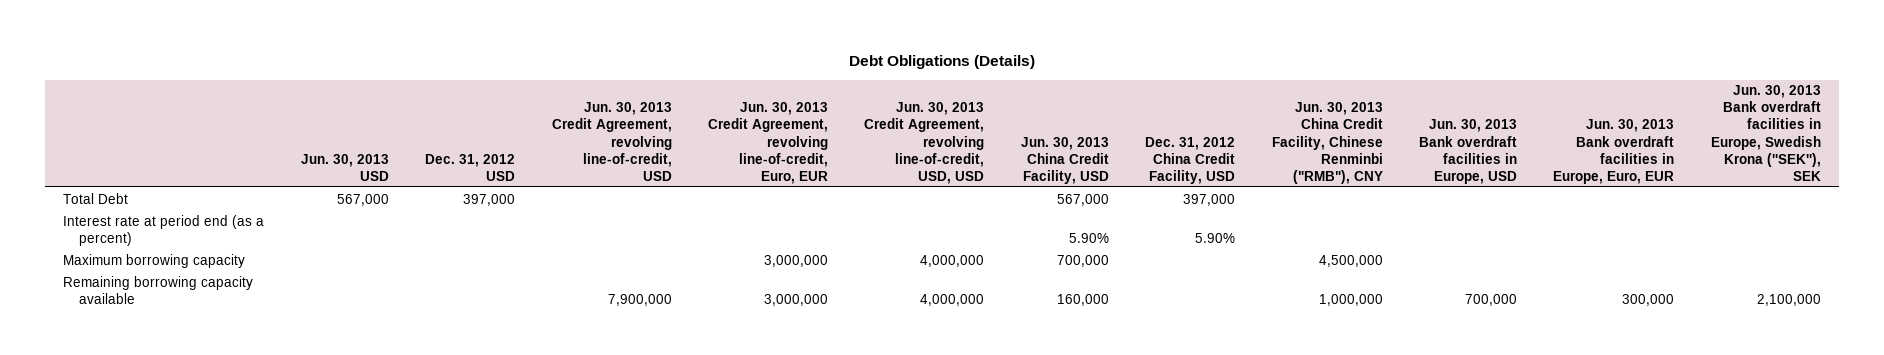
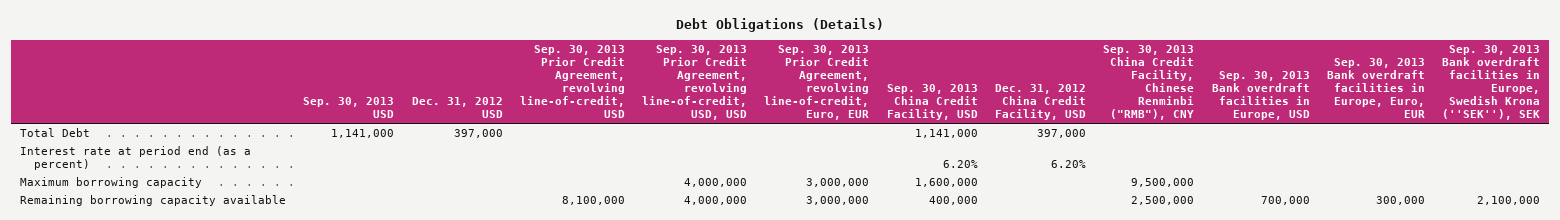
[300,153,389,181] Jun. 30, 2013 USD -> none
[551,102,672,181] Jun. 30, 2013 Credit Agreement, revolving line-of-credit, USD -> none
[708,102,829,184] Jun. 30, 2013 Credit Agreement, revolving line-of-credit, Euro, EUR -> none
[864,102,985,184] Jun. 30, 2013 Credit Agreement, revolving line-of-credit, USD, USD -> none
[1020,136,1109,184] Jun. 30, 2013 China Credit Facility, USD -> none
[1271,102,1383,184] Jun. 30, 2013 China Credit Facility, Chinese Renminbi ("RMB"), CNY -> none
[1419,119,1518,184] Jun. 30, 2013 Bank overdraft facilities in Europe, USD -> none
[1553,119,1675,184] Jun. 30, 2013 Bank overdraft facilities in Europe, Euro, EUR -> none
[1710,85,1821,181] Jun. 30, 2013 Bank overdraft facilities in Europe, Swedish Krona (''SEK''), SEK -> none
none -> [303,97,395,119] Sep. 30, 2013 USD
none -> [519,44,625,119] Sep. 30, 2013 Prior Credit Agreement, revolving line-of-credit, USD
none -> [642,44,748,121] Sep. 30, 2013 Prior Credit Agreement, revolving line-of-credit, USD, USD
none -> [764,44,870,121] Sep. 30, 2013 Prior Credit Agreement, revolving line-of-credit, Euro, EUR
none -> [886,84,978,121] Sep. 30, 2013 China Credit Facility, USD
none -> [1103,44,1195,121] Sep. 30, 2013 China Credit Facility, Chinese Renminbi ("RMB"), CNY
none -> [1211,70,1310,121] Sep. 30, 2013 Bank overdraft facilities in Europe, USD
none -> [1326,57,1425,119] Sep. 30, 2013 Bank overdraft facilities in Europe, Euro, EUR
none -> [1442,44,1541,121] Sep. 30, 2013 Bank overdraft facilities in Europe, Swedish Krona (''SEK''), SEK
[1195,232,1236,243] 5.90% -> [1050,160,1086,169] 6.20%

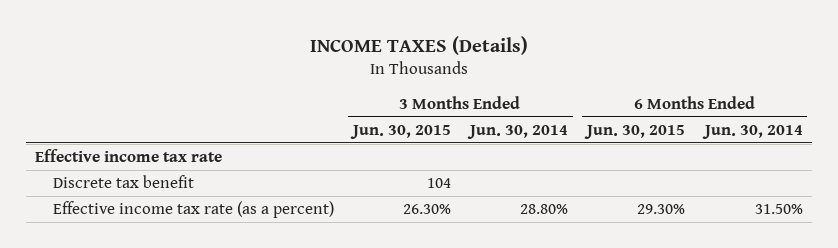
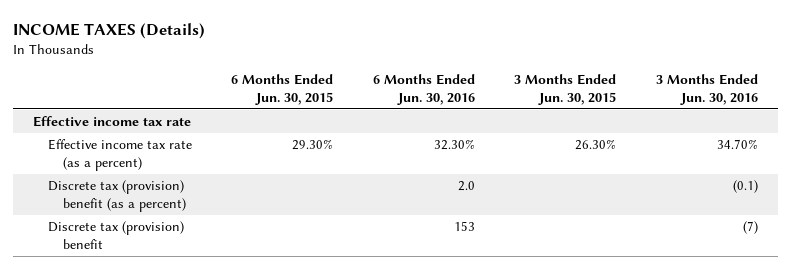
[467,125,569,140] Jun. 30, 2014 -> none
[701,125,803,140] Jun. 30, 2014 -> none
none -> [372,74,475,105] 6 Months Ended Jun. 30, 2016
none -> [656,74,759,105] 3 Months Ended Jun. 30, 2016
[52,175,194,189] Discrete tax benefit -> none
none -> [47,179,186,212] Discrete tax (provision) benefit (as a percent)
none -> [47,220,184,249] Discrete tax (provision) benefit

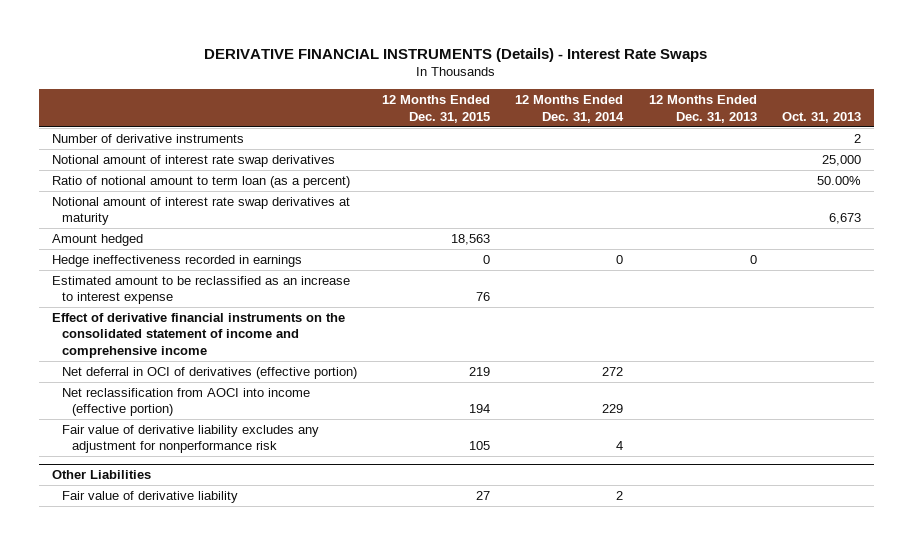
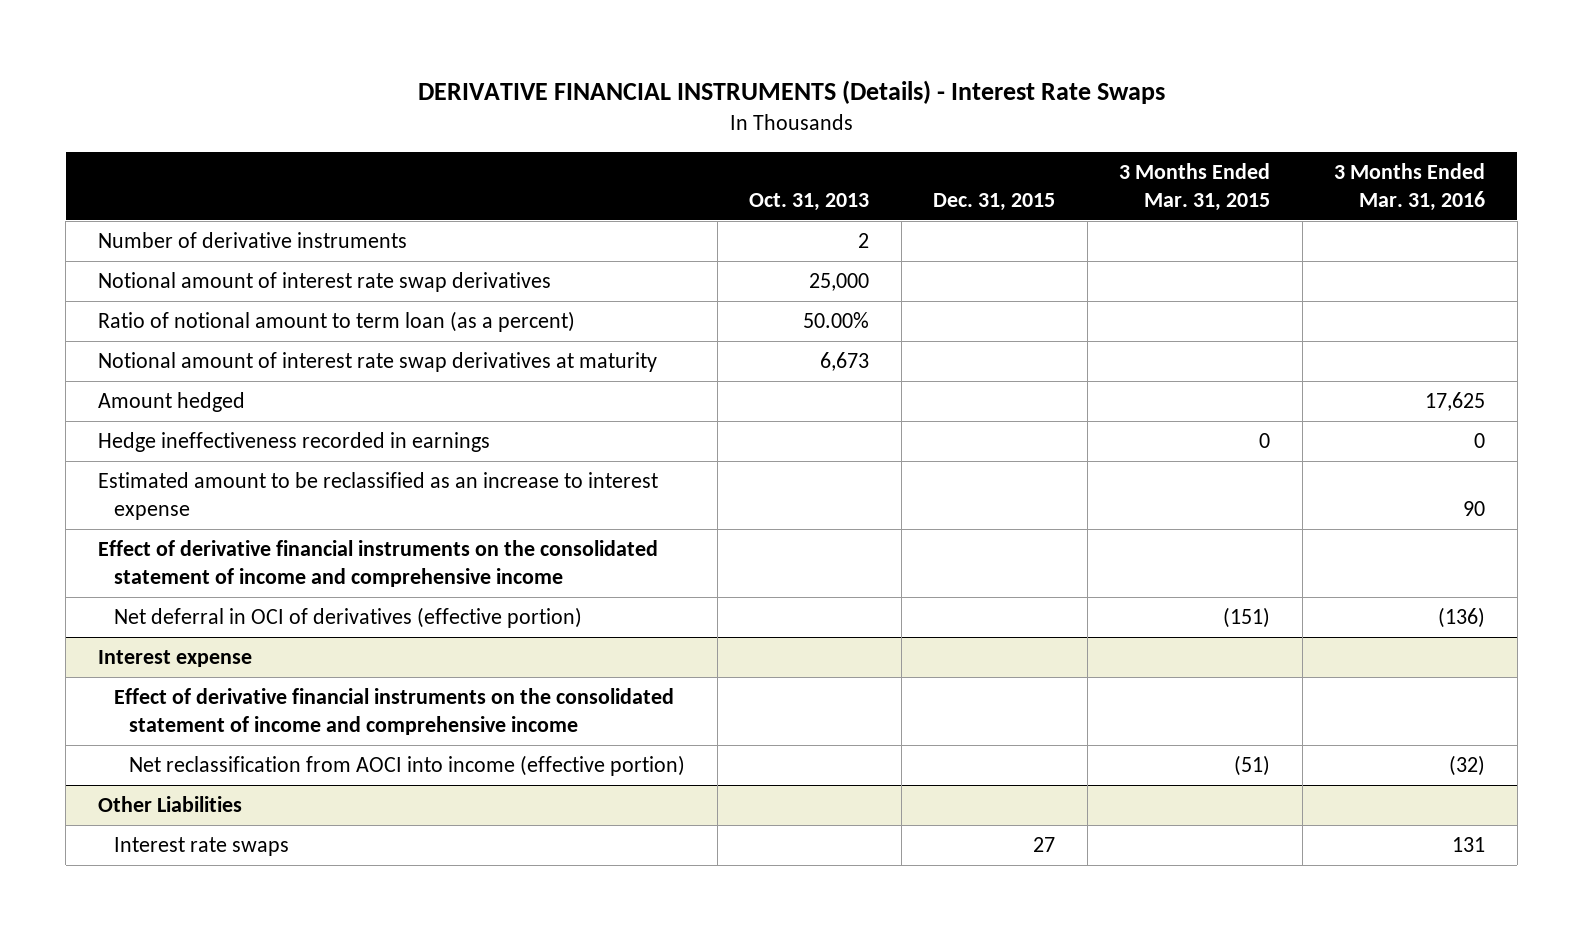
[381,95,490,123] 12 Months Ended Dec. 31, 2015 -> none
[515,95,625,123] 12 Months Ended Dec. 31, 2014 -> none
[648,95,757,123] 12 Months Ended Dec. 31, 2013 -> none
none -> [933,192,1056,211] Dec. 31, 2015
none -> [1119,162,1271,211] 3 Months Ended Mar. 31, 2015
none -> [1334,162,1486,211] 3 Months Ended Mar. 31, 2016
[61,387,310,417] Net reclassification from AOCI into income (effective portion) -> none
[61,424,319,454] Fair value of derivative liability excludes any adjustment for nonperformance risk -> none
none -> [97,650,252,668] Interest expense
none -> [113,688,674,736] Effect of derivative financial instruments on the consolidated statement of income and comprehensive income
none -> [129,755,686,777] Net reclassification from AOCI into income (effective portion)
[61,490,238,503] Fair value of derivative liability -> [113,837,289,857] Interest rate swaps

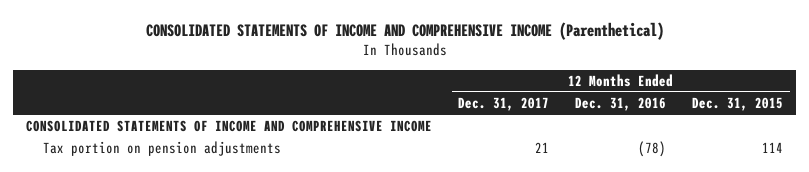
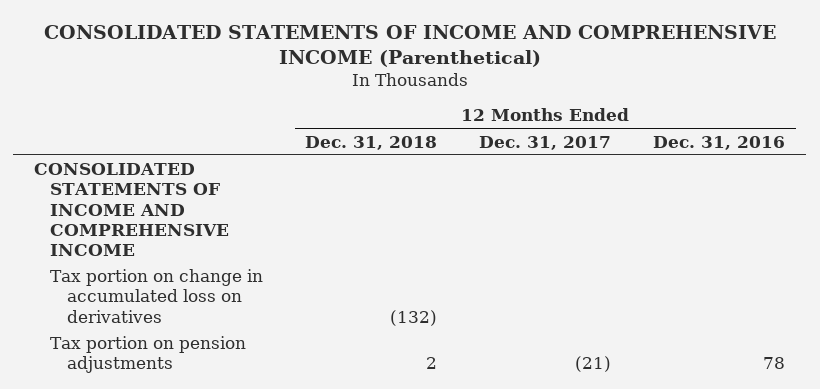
[692,97,784,112] Dec. 31, 2015 -> none
none -> [305,135,438,150] Dec. 31, 2018
none -> [50,269,264,323] Tax portion on change in accumulated loss on derivatives
[535,142,550,154] 21 -> [575,356,612,373] (21)
[638,141,667,158] (78) -> [763,357,786,370] 78

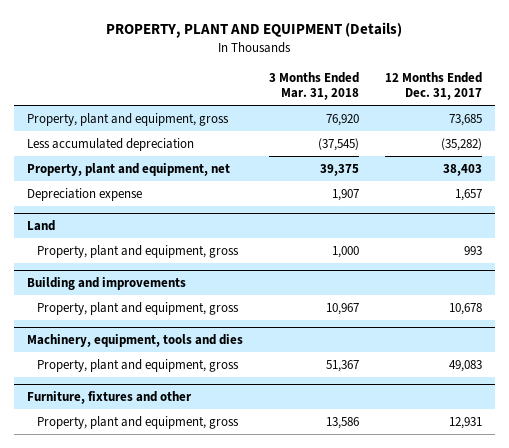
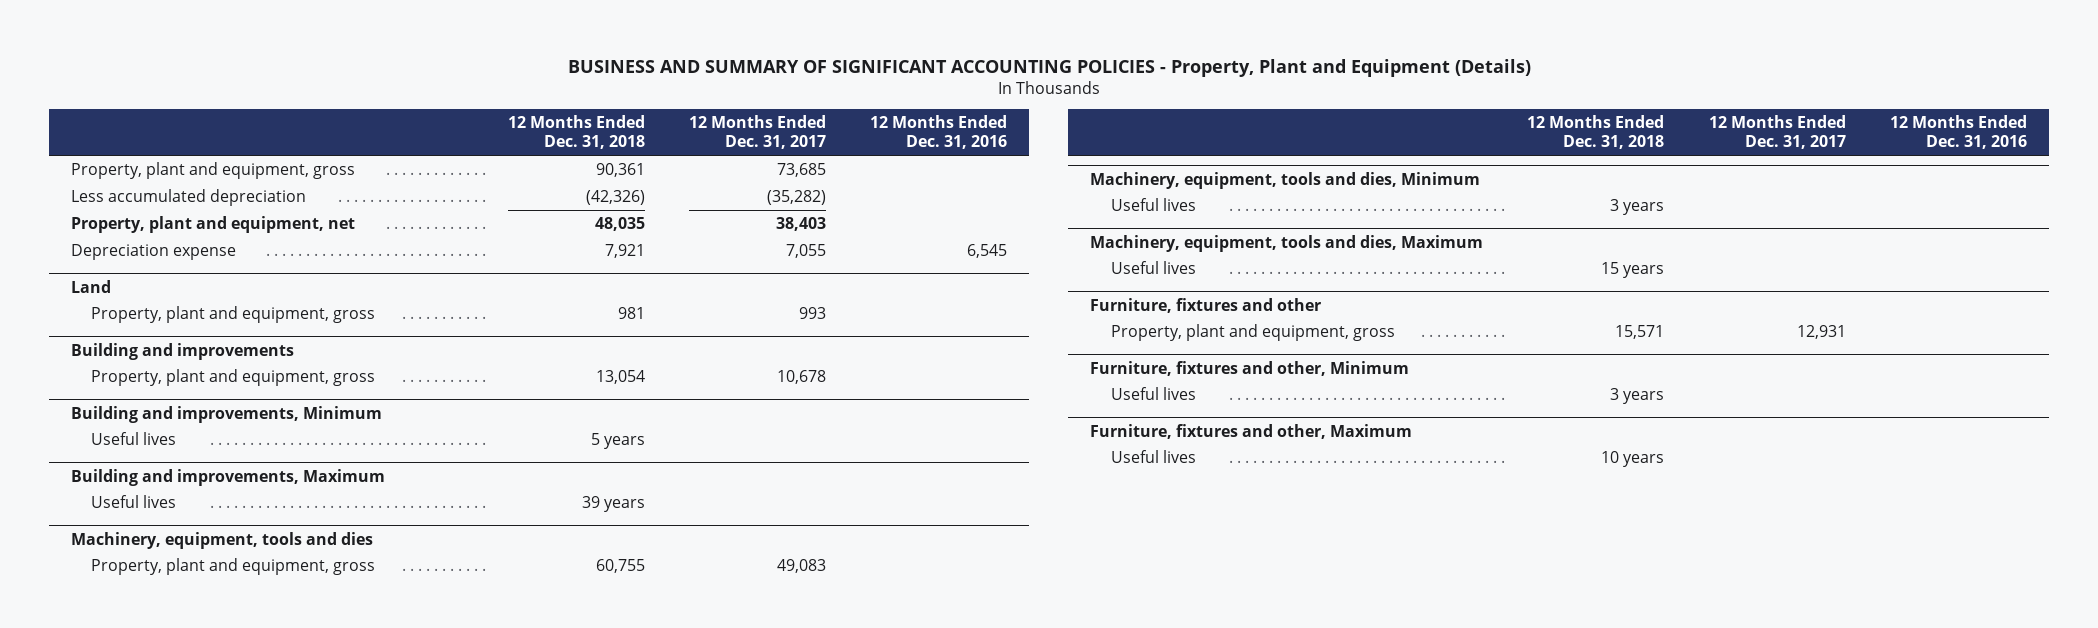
[106,22,403,39] PROPERTY, PLANT AND EQUIPMENT (Details) -> [567,58,1531,77] BUSINESS AND SUMMARY OF SIGNIFICANT ACCOUNTING POLICIES - Property, Plant and Equipment (Details)
[268,71,359,101] 3 Months Ended Mar. 31, 2018 -> none
none -> [507,115,645,150] 12 Months Ended Dec. 31, 2018
none -> [870,115,1008,150] 12 Months Ended Dec. 31, 2016
[454,188,482,201] 1,657 -> [786,243,827,258] 7,055
none -> [70,405,382,423] Building and improvements, Minimum
none -> [91,431,177,445] Useful lives
none -> [70,468,385,486] Building and improvements, Maximum
none -> [91,494,177,508] Useful lives
none -> [1090,171,1481,189] Machinery, equipment, tools and dies, Minimum
none -> [1111,197,1197,211] Useful lives
none -> [1090,234,1484,252] Machinery, equipment, tools and dies, Maximum
none -> [1111,260,1197,274] Useful lives
none -> [1090,360,1410,376] Furniture, fixtures and other, Minimum
none -> [1111,386,1197,400] Useful lives
none -> [1090,423,1413,439] Furniture, fixtures and other, Maximum
none -> [1111,449,1197,463] Useful lives

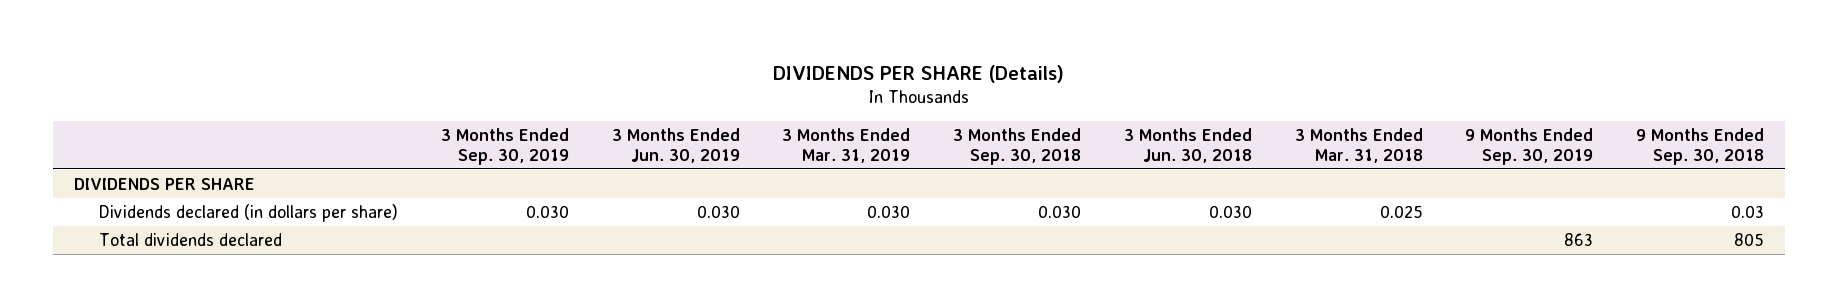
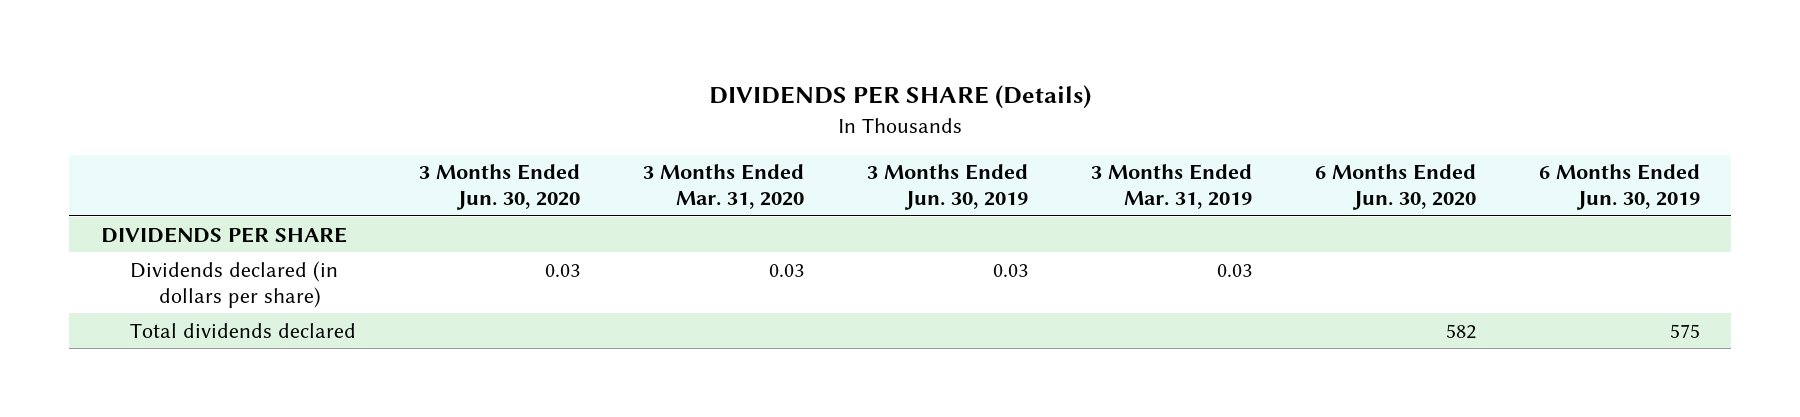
[440,127,569,165] 3 Months Ended Sep. 30, 2019 -> none
[953,127,1082,165] 3 Months Ended Sep. 30, 2018 -> none
[1123,127,1252,163] 3 Months Ended Jun. 30, 2018 -> none
[1294,127,1423,163] 3 Months Ended Mar. 31, 2018 -> none
[1465,127,1594,165] 9 Months Ended Sep. 30, 2019 -> none
[1636,127,1765,165] 9 Months Ended Sep. 30, 2018 -> none
none -> [418,164,580,211] 3 Months Ended Jun. 30, 2020
none -> [642,164,804,210] 3 Months Ended Mar. 31, 2020
none -> [1314,164,1476,211] 6 Months Ended Jun. 30, 2020
none -> [1538,164,1700,211] 6 Months Ended Jun. 30, 2019
[696,204,740,218] 0.030 -> [992,263,1028,277] 0.03
[867,204,911,218] 0.030 -> [1216,263,1252,277] 0.03

